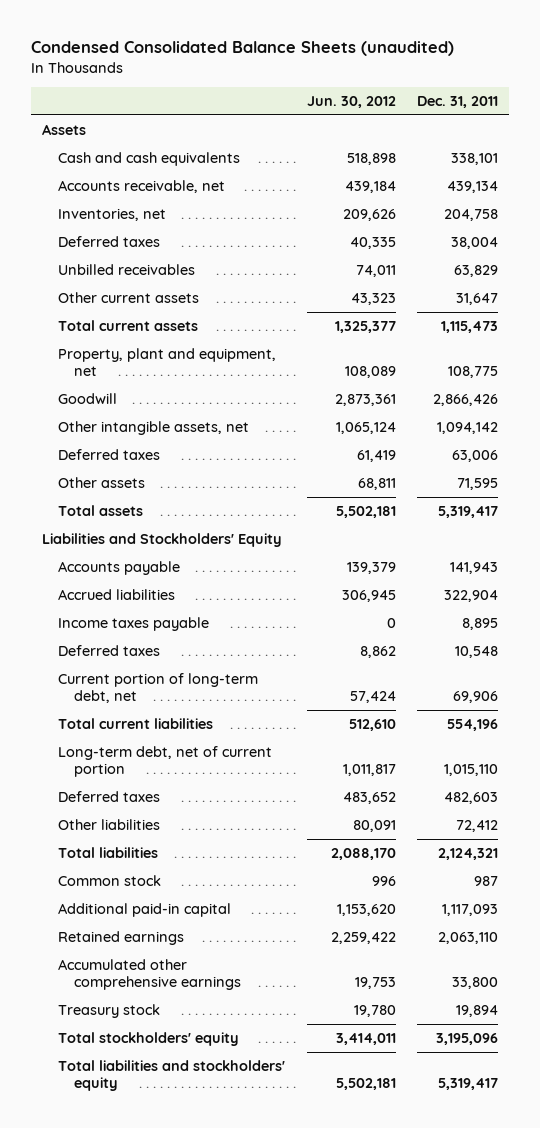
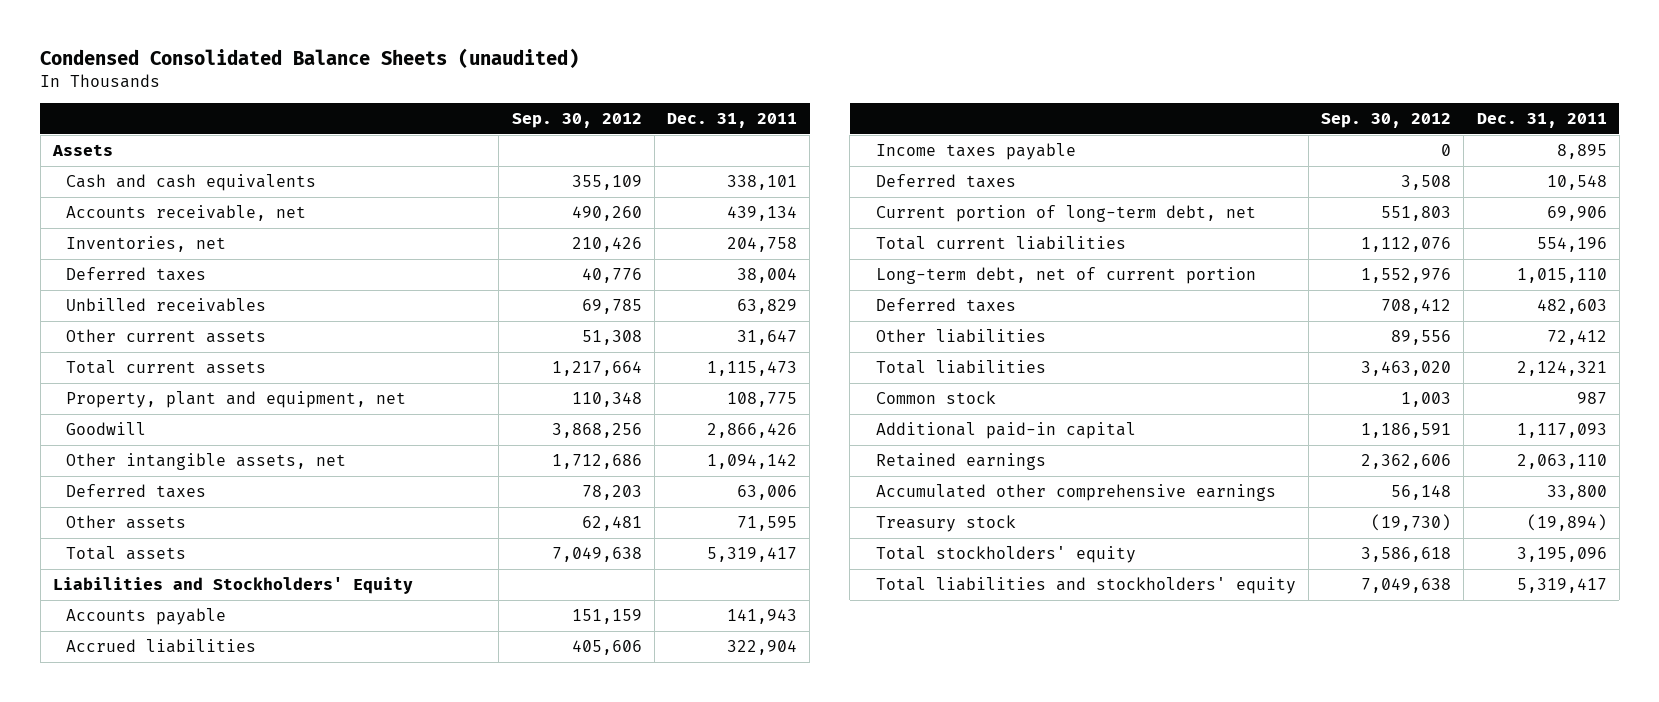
[306,96,396,109] Jun. 30, 2012 -> none
none -> [511,113,642,129] Sep. 30, 2012
[456,1004,499,1017] 19,894 -> [1526,513,1607,531] (19,894)

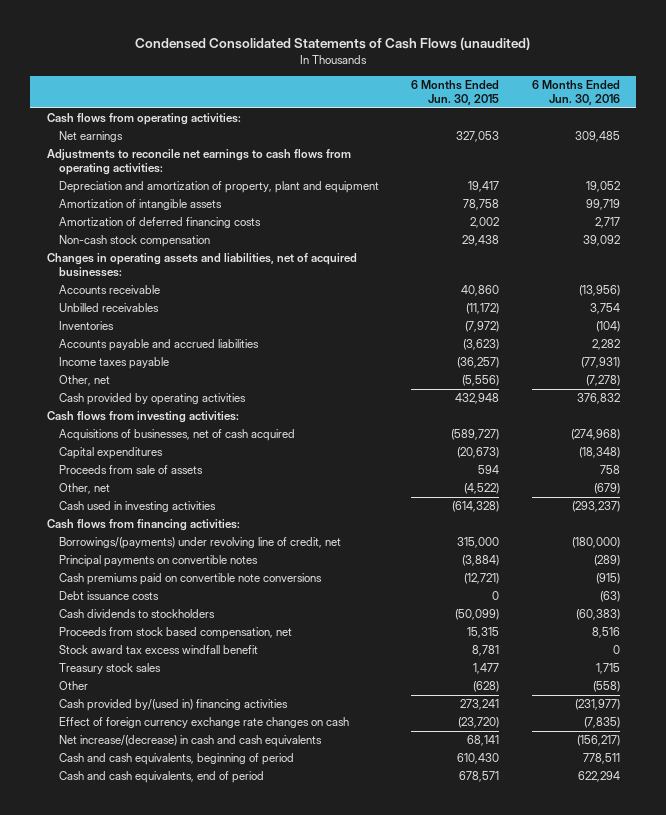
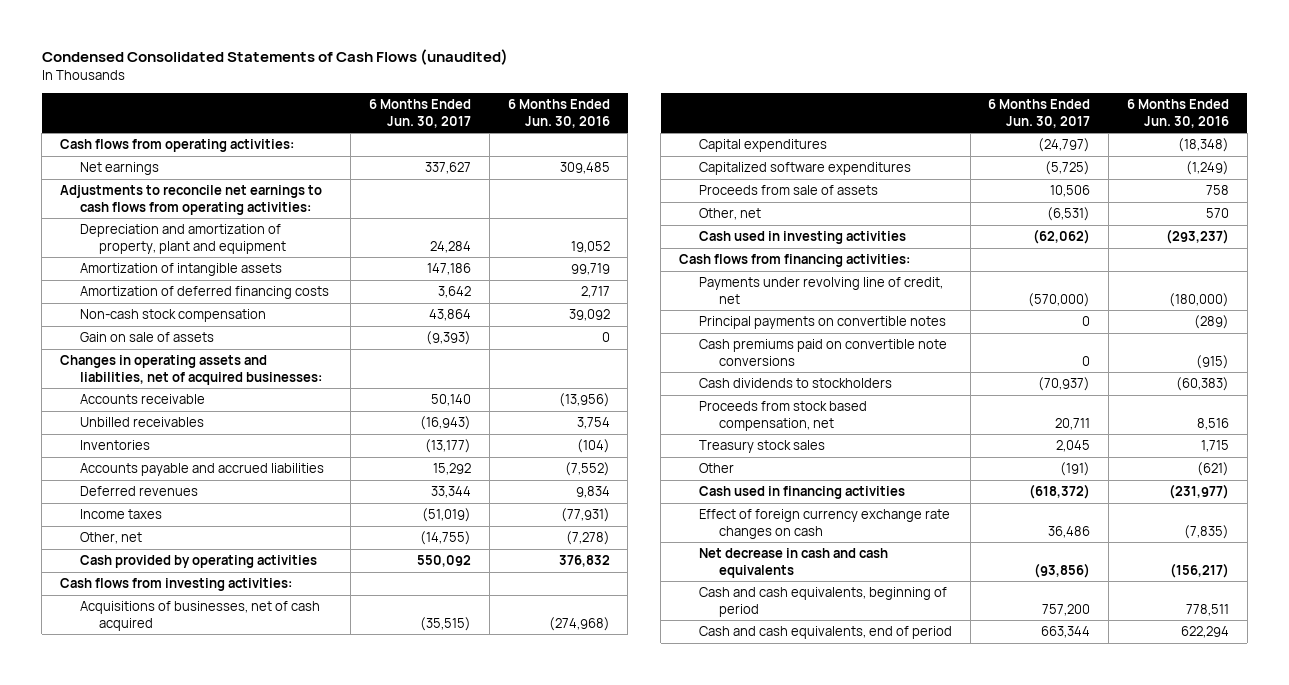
[411,79,500,105] 6 Months Ended Jun. 30, 2015 -> none
none -> [369,99,472,128] 6 Months Ended Jun. 30, 2017
none -> [79,332,214,343] Gain on sale of assets
[591,339,620,351] 2,282 -> [564,462,610,477] (7,552)
none -> [79,486,198,497] Deferred revenues
[59,357,170,370] Income taxes payable -> [79,509,162,520] Income taxes
none -> [698,162,911,176] Capitalized software expenditures
[593,483,620,495] (679) -> [1205,208,1229,219] 570
[59,537,342,550] Borrowings/(payments) under revolving line of credit, net -> [698,277,943,304] Payments under revolving line of credit, net
[59,591,160,601] Debt issuance costs -> none
[59,645,259,655] Stock award tax excess windfall benefit -> none
[592,681,620,693] (558) -> [1196,462,1229,477] (621)
[59,699,289,712] Cash provided by/(used in) financing activities -> [698,486,905,500] Cash used in financing activities
[59,735,323,748] Net increase/(decrease) in cash and cash equivalents -> [698,548,888,578] Net decrease in cash and cash equivalents

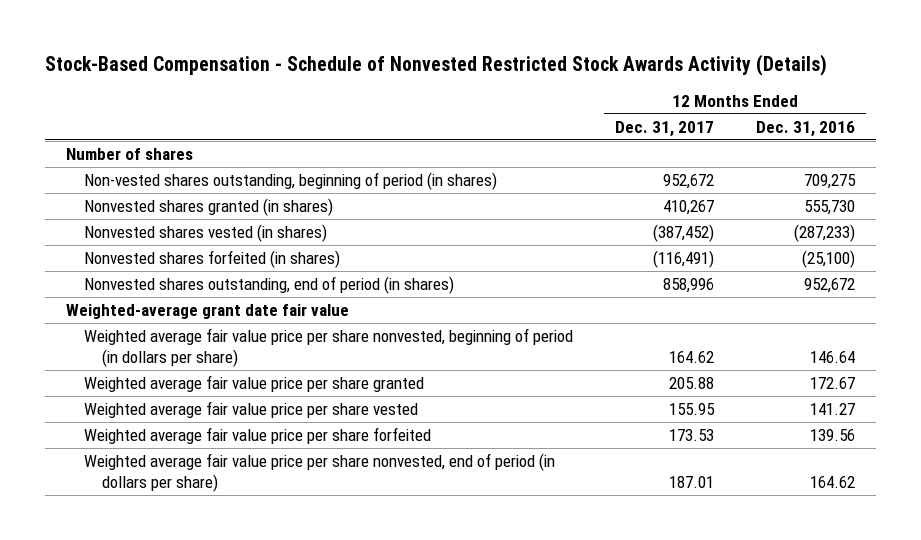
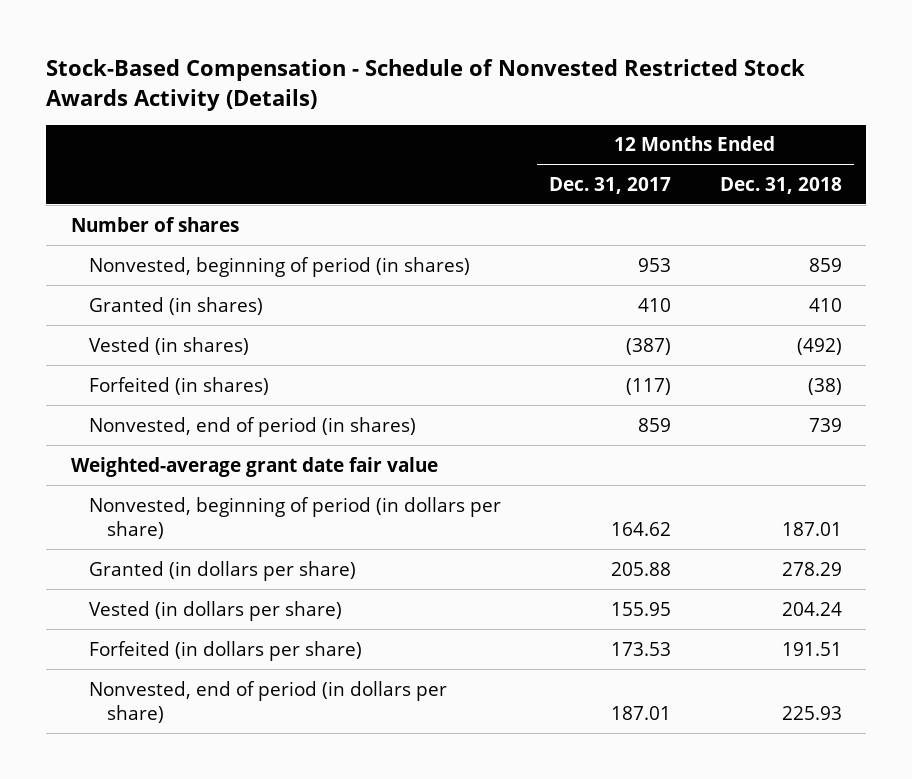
[756,120,856,137] Dec. 31, 2016 -> none
none -> [719,176,842,194] Dec. 31, 2018
[83,171,497,190] Non-vested shares outstanding, beginning of period (in shares) -> [88,256,470,277] Nonvested, beginning of period (in shares)
[662,173,714,189] 952,672 -> [638,257,672,272] 953
[83,197,333,216] Nonvested shares granted (in shares) -> [88,296,263,315] Granted (in shares)
[662,199,714,215] 410,267 -> [638,297,672,312] 410
[83,223,327,242] Nonvested shares vested (in shares) -> [88,336,249,355] Vested (in shares)
[652,223,714,242] (387,452) -> [626,337,672,355] (387)
[83,249,340,268] Nonvested shares forfeited (in shares) -> [88,376,269,395] Forfeited (in shares)
[652,249,714,268] (116,491) -> [626,377,672,395] (117)
[83,275,454,294] Nonvested shares outstanding, end of period (in shares) -> [88,416,416,437] Nonvested, end of period (in shares)
[662,277,714,293] 858,996 -> [638,417,672,432] 859
[83,327,573,367] Weighted average fair value price per share nonvested, beginning of period (in dollars per share) -> [88,496,501,539] Nonvested, beginning of period (in dollars per share)
[83,374,424,392] Weighted average fair value price per share granted -> [88,560,356,581] Granted (in dollars per share)
[83,400,418,418] Weighted average fair value price per share vested -> [88,600,342,621] Vested (in dollars per share)
[83,426,431,444] Weighted average fair value price per share forfeited -> [88,640,362,661] Forfeited (in dollars per share)
[83,452,555,492] Weighted average fair value price per share nonvested, end of period (in dollars per share) -> [88,680,447,723] Nonvested, end of period (in dollars per share)

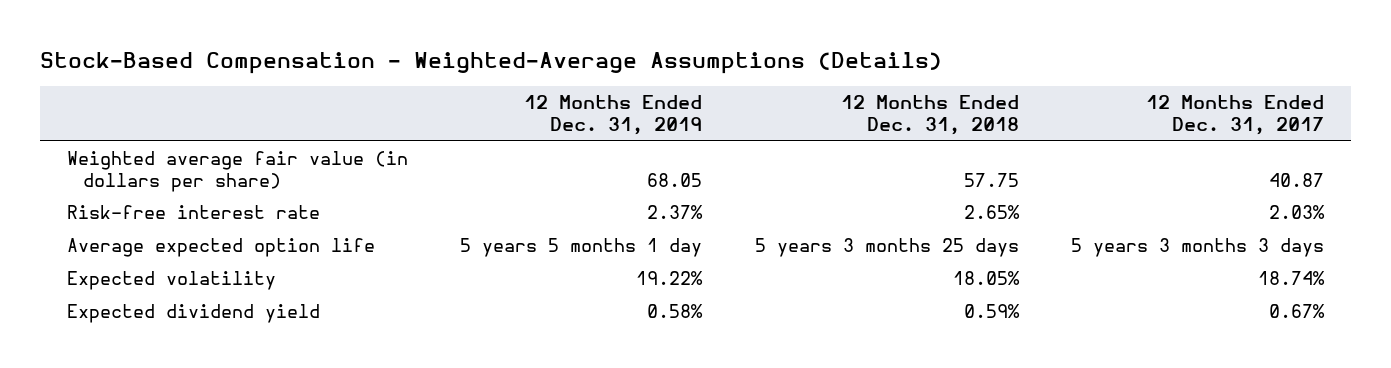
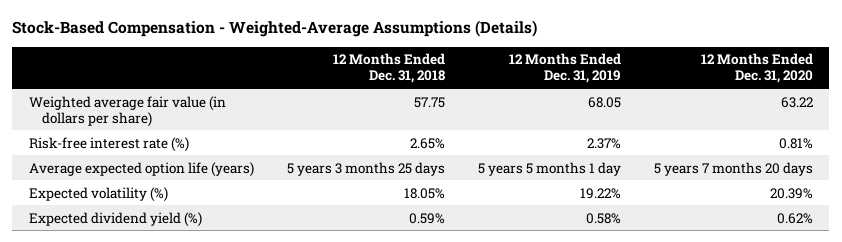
[1146,95,1325,136] 12 Months Ended Dec. 31, 2017 -> none
none -> [700,53,813,84] 12 Months Ended Dec. 31, 2020
[66,205,320,220] Risk-free interest rate -> [28,136,189,152] Risk-free interest rate (%)
[66,238,375,258] Average expected option life -> [28,161,254,177] Average expected option life (years)
[66,271,276,291] Expected volatility -> [28,186,168,202] Expected volatility (%)
[66,304,320,324] Expected dividend yield -> [28,211,202,227] Expected dividend yield (%)

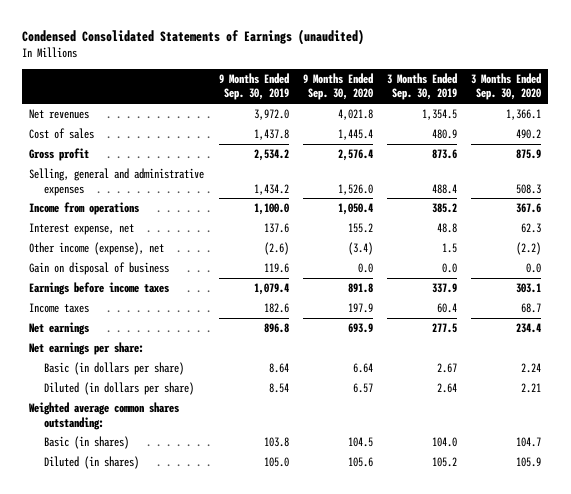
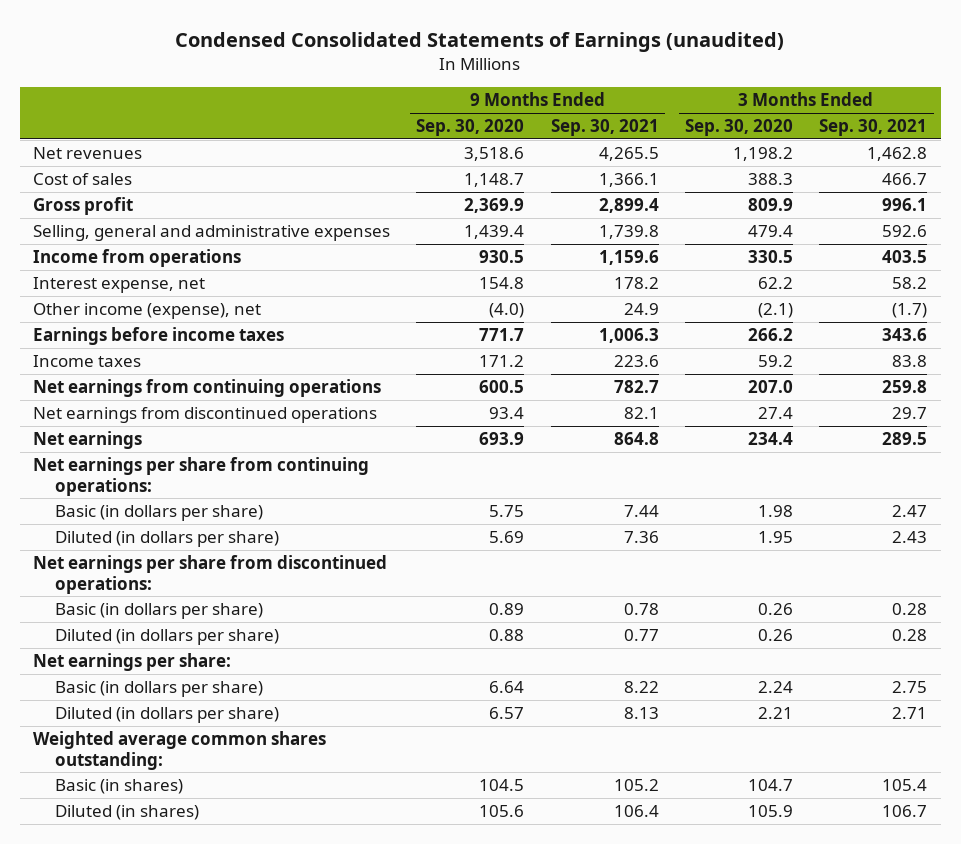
[218,72,289,101] 9 Months Ended Sep. 30, 2019 -> none
[386,72,457,101] 3 Months Ended Sep. 30, 2019 -> none
none -> [550,119,659,137] Sep. 30, 2021
none -> [819,119,928,137] Sep. 30, 2021
[29,261,170,275] Gain on disposal of business -> none
[337,108,373,120] 4,021.8 -> [464,147,525,162] 3,518.6
[506,108,542,120] 1,366.1 -> [733,147,794,162] 1,198.2
[337,128,373,140] 1,445.4 -> [464,173,525,188] 1,148.7
[516,128,542,139] 490.2 -> [748,173,794,186] 388.3
[337,148,373,161] 2,576.4 -> [464,198,525,214] 2,369.9
[516,148,542,159] 875.9 -> [748,198,794,212] 809.9
[337,183,373,195] 1,526.0 -> [464,225,525,240] 1,439.4
[516,183,542,194] 508.3 -> [748,225,794,238] 479.4
[337,202,373,215] 1,050.4 -> [479,250,525,264] 930.5
[516,202,542,213] 367.6 -> [748,250,794,264] 330.5
[347,222,373,233] 155.2 -> [479,277,525,290] 154.8
[521,222,542,233] 62.3 -> [758,277,794,290] 62.2
[347,241,373,255] (3.4) -> [489,303,525,319] (4.0)
[516,241,542,255] (2.2) -> [758,303,794,319] (2.1)
[347,282,373,293] 891.8 -> [479,328,525,342] 771.7
[516,282,542,293] 303.1 -> [748,328,794,342] 266.2
[347,302,373,313] 197.9 -> [479,355,525,368] 171.2
[521,302,542,313] 68.7 -> [758,355,794,368] 59.2
none -> [33,379,382,398] Net earnings from continuing operations
none -> [33,407,378,424] Net earnings from discontinued operations
none -> [33,457,370,496] Net earnings per share from continuing operations:
none -> [55,505,264,522] Basic (in dollars per share)
none -> [55,531,280,548] Diluted (in dollars per share)
none -> [33,555,388,594] Net earnings per share from discontinued operations:
none -> [55,603,264,620] Basic (in dollars per share)
none -> [55,629,280,646] Diluted (in dollars per share)

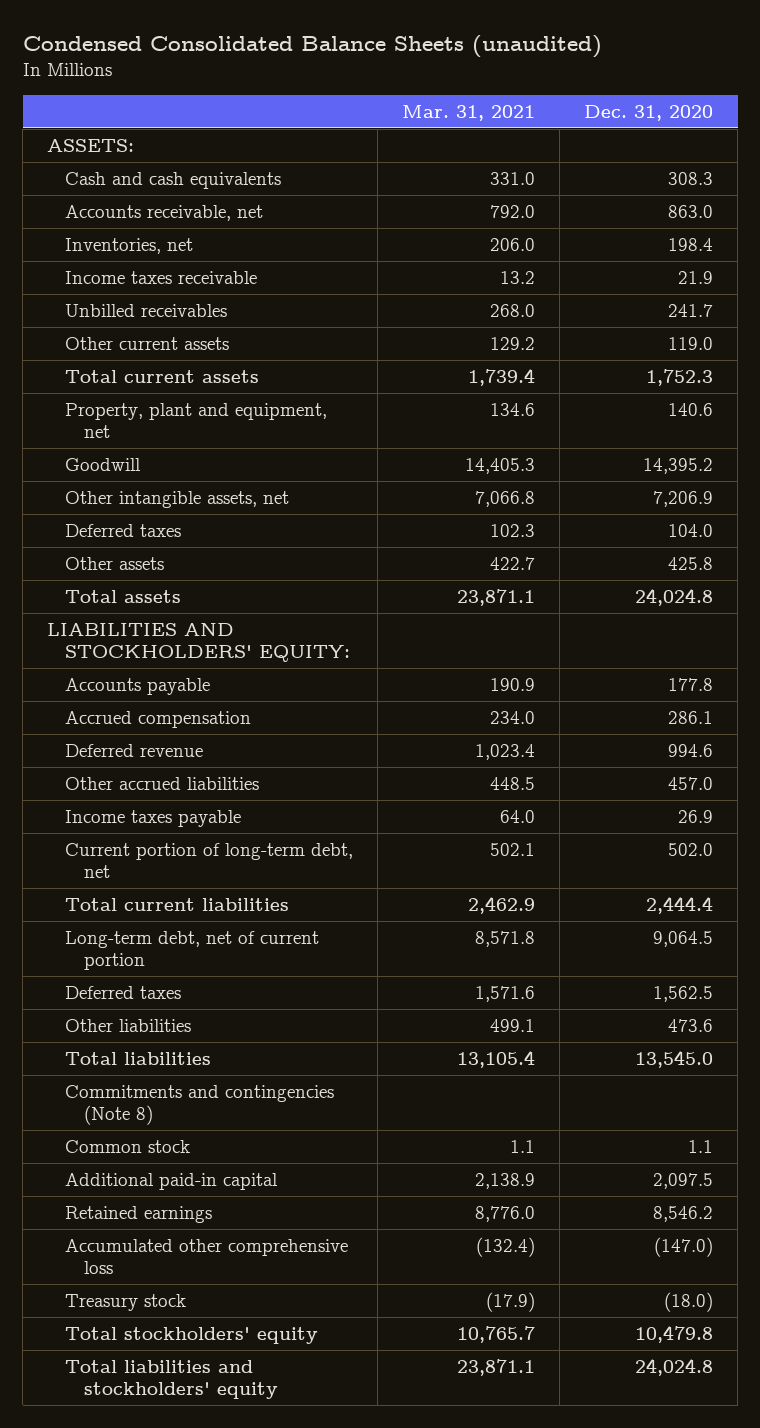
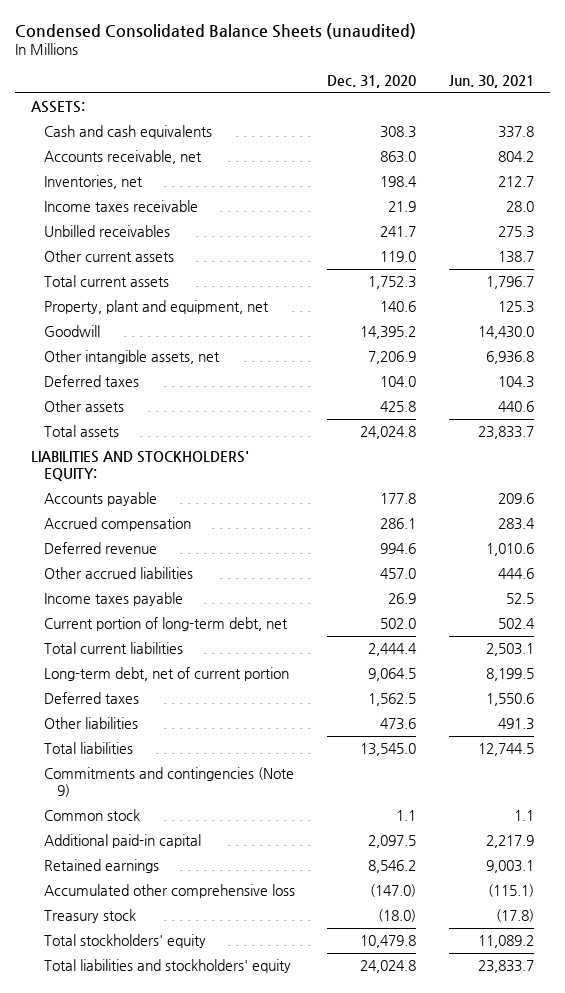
[402,104,536,121] Mar. 31, 2021 -> none
none -> [448,75,534,89] Jun. 30, 2021
[65,1084,335,1125] Commitments and contingencies (Note 8) -> [43,767,294,797] Commitments and contingencies (Note 9)

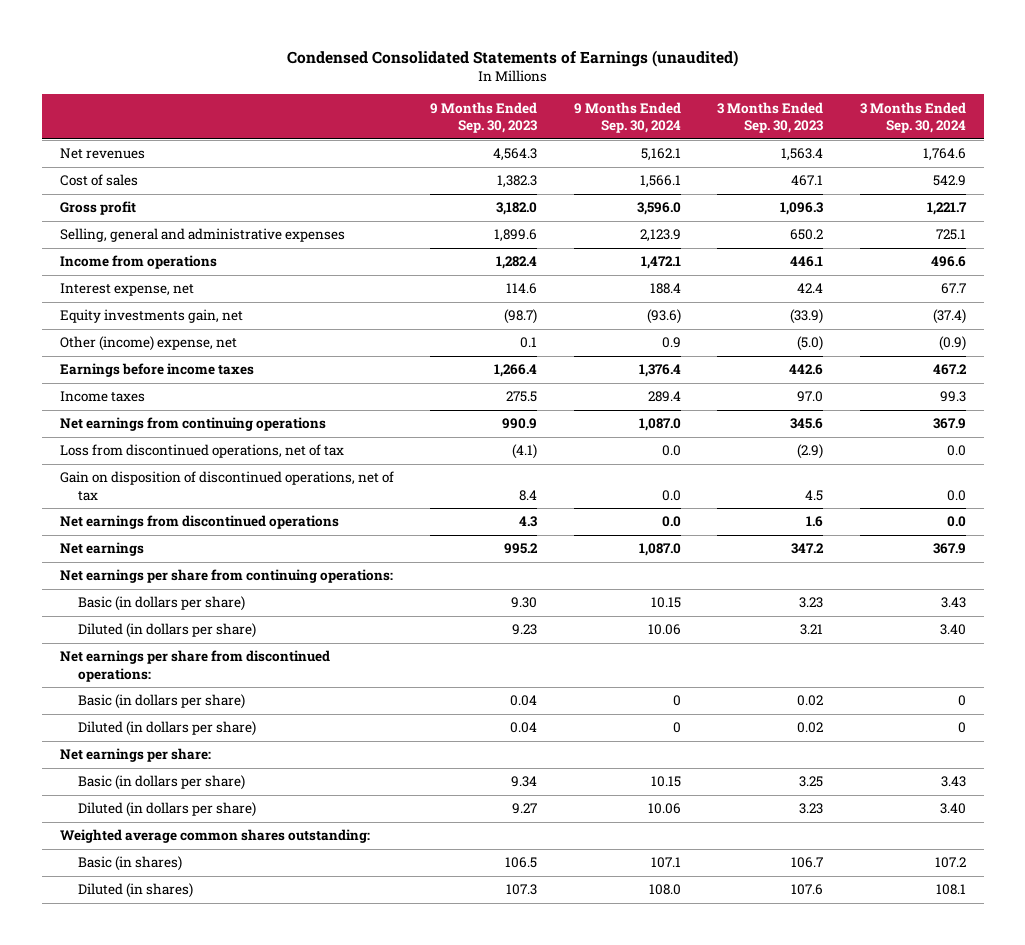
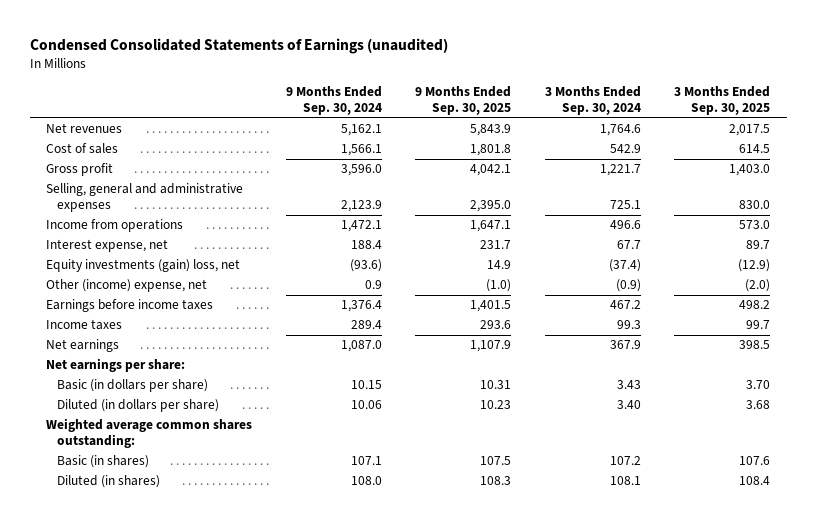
[430,101,538,134] 9 Months Ended Sep. 30, 2023 -> none
[717,101,824,134] 3 Months Ended Sep. 30, 2023 -> none
none -> [415,85,512,116] 9 Months Ended Sep. 30, 2025
none -> [674,85,771,116] 3 Months Ended Sep. 30, 2025
[59,309,243,324] Equity investments gain, net -> [46,259,241,273] Equity investments (gain) loss, net
[59,417,326,432] Net earnings from continuing operations -> none
[59,444,344,459] Loss from discontinued operations, net of tax -> none
[59,471,394,501] Gain on disposition of discontinued operations, net of tax -> none
[59,515,339,530] Net earnings from discontinued operations -> none
[59,569,393,584] Net earnings per share from continuing operations: -> none
[77,596,245,612] Basic (in dollars per share) -> none
[77,623,256,639] Diluted (in dollars per share) -> none
[59,650,330,682] Net earnings per share from discontinued operations: -> none
[77,694,245,710] Basic (in dollars per share) -> none
[77,721,256,737] Diluted (in dollars per share) -> none

